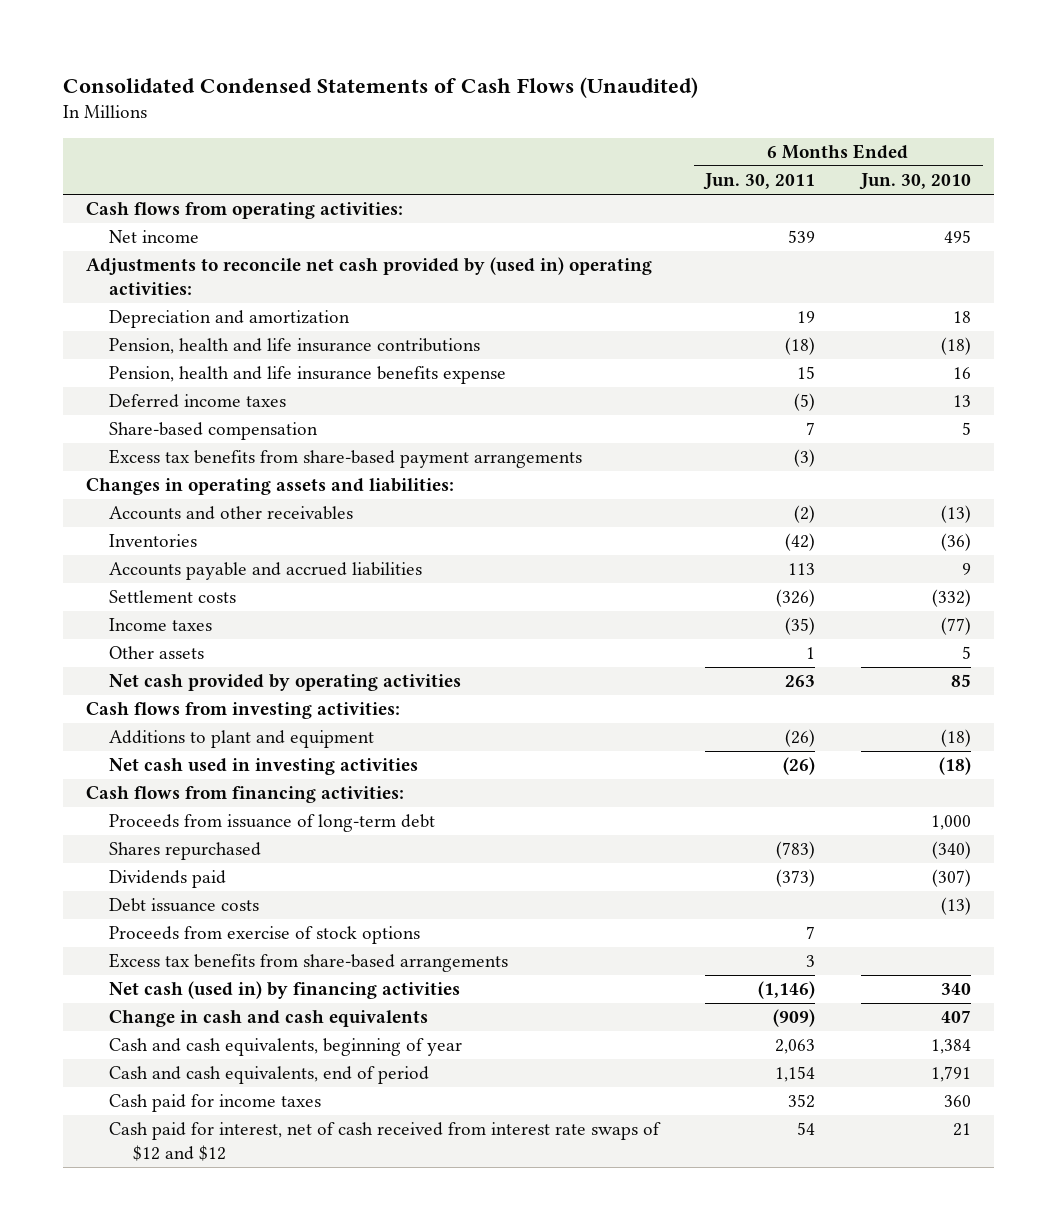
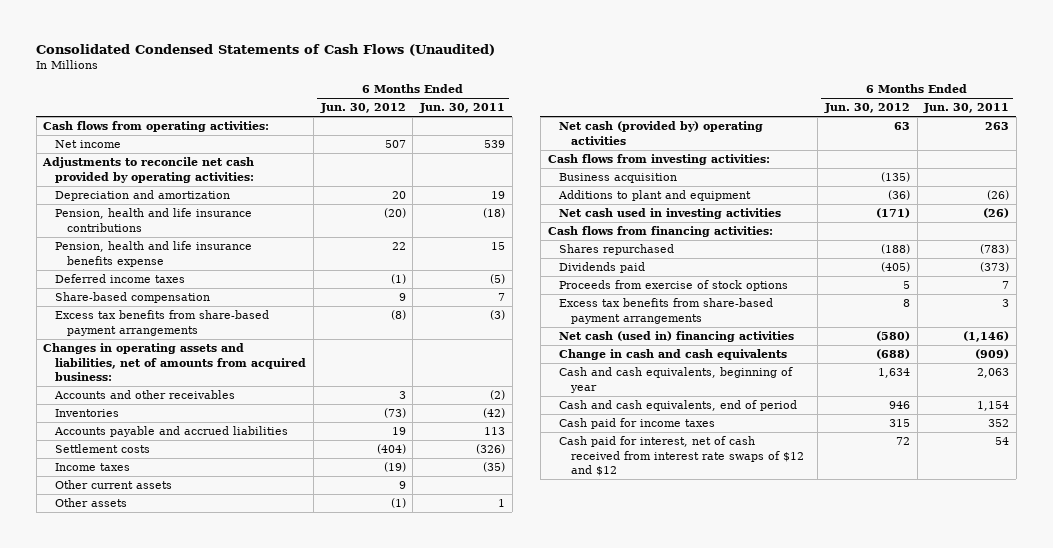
[859,173,972,191] Jun. 30, 2010 -> none
none -> [319,103,406,114] Jun. 30, 2012
[85,257,652,296] Adjustments to reconcile net cash provided by (used in) operating activities: -> [42,157,255,183] Adjustments to reconcile net cash provided by operating activities:
[85,478,454,496] Changes in operating assets and liabilities: -> [43,343,307,382] Changes in operating assets and liabilities, net of amounts from acquired business:
none -> [55,480,173,490] Other current assets
[109,674,462,692] Net cash provided by operating activities -> [559,121,764,145] Net cash (provided by) operating activities
none -> [559,173,678,184] Business acquisition
[109,814,436,833] Proceeds from issuance of long-term debt -> none
[109,898,260,913] Debt issuance costs -> none
[109,953,509,973] Excess tax benefits from share-based arrangements -> [559,298,774,324] Excess tax benefits from share-based payment arrangements
[109,981,461,1000] Net cash (used in) by financing activities -> [559,331,795,343] Net cash (used in) financing activities

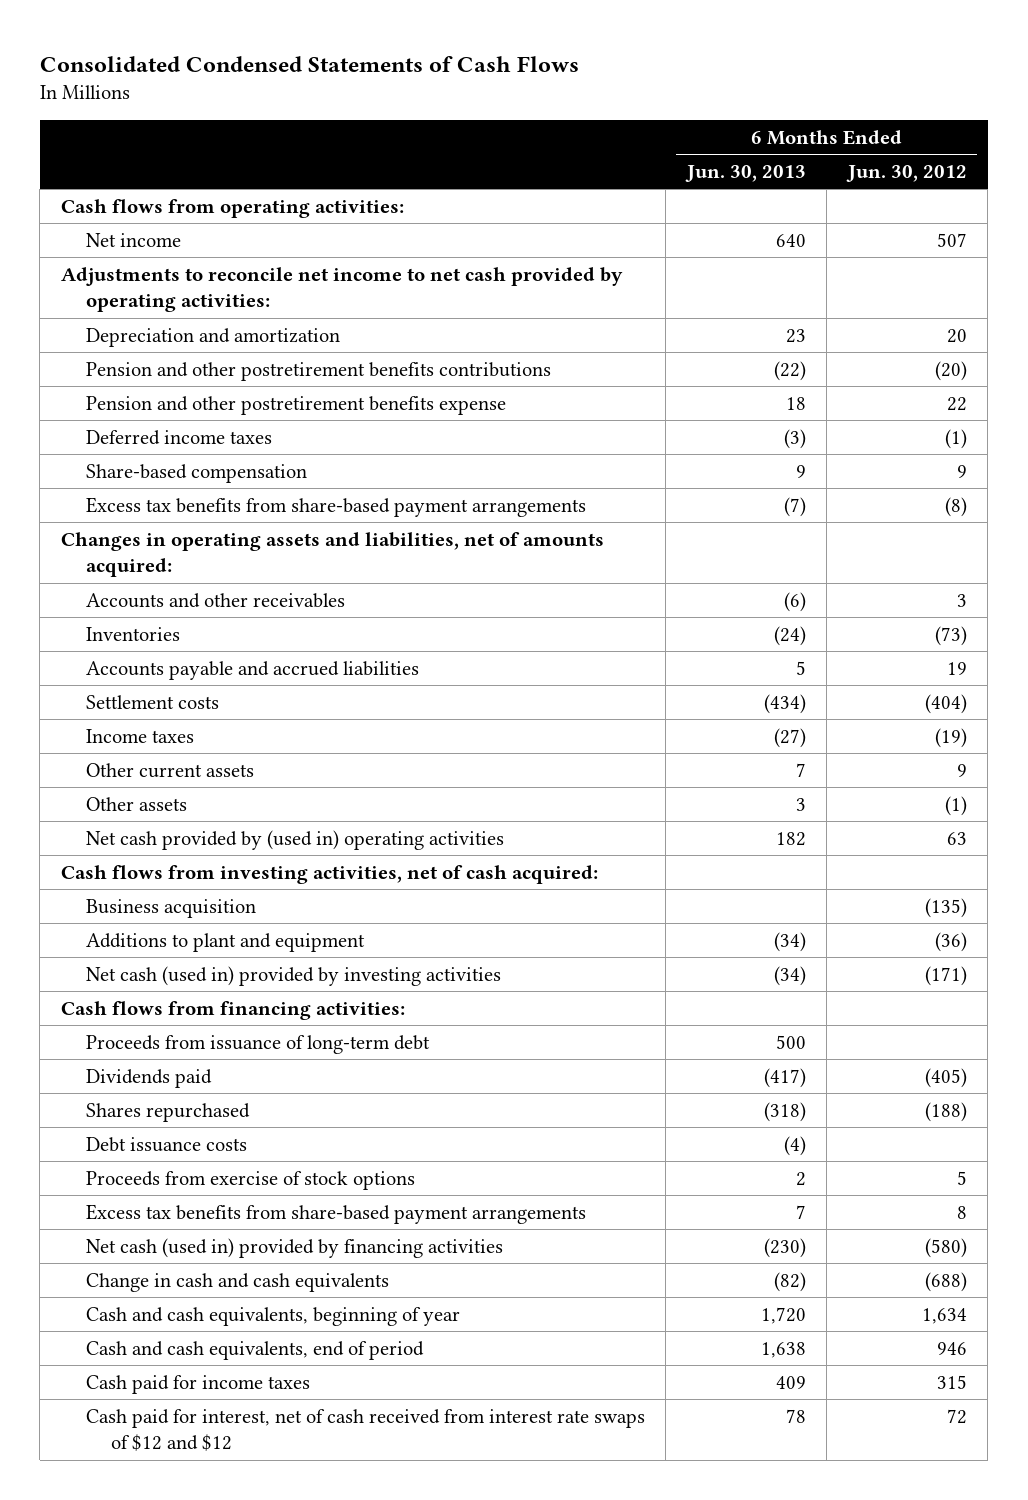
[36,43,496,56] Consolidated Condensed Statements of Cash Flows (Unaudited) -> [39,55,579,72] Consolidated Condensed Statements of Cash Flows
[419,103,506,114] Jun. 30, 2011 -> none
none -> [684,164,806,182] Jun. 30, 2013
[42,157,255,183] Adjustments to reconcile net cash provided by operating activities: -> [60,266,623,313] Adjustments to reconcile net income to net cash provided by operating activities:
[55,208,253,232] Pension, health and life insurance contributions -> [85,361,551,381] Pension and other postretirement benefits contributions
[55,241,253,267] Pension, health and life insurance benefits expense -> [85,395,506,415] Pension and other postretirement benefits expense
[43,343,307,382] Changes in operating assets and liabilities, net of amounts from acquired business: -> [60,531,604,578] Changes in operating assets and liabilities, net of amounts acquired:
[559,121,764,145] Net cash (provided by) operating activities -> [85,829,504,850] Net cash provided by (used in) operating activities
[547,154,770,166] Cash flows from investing activities: -> [60,864,598,884] Cash flows from investing activities, net of cash acquired:
[559,208,782,220] Net cash used in investing activities -> [85,965,501,986] Net cash (used in) provided by investing activities
none -> [85,1034,430,1054] Proceeds from issuance of long-term debt
[559,244,675,256] Shares repurchased -> [85,1102,250,1122] Shares repurchased
none -> [85,1136,247,1152] Debt issuance costs
[559,331,795,343] Net cash (used in) financing activities -> [85,1237,503,1258] Net cash (used in) provided by financing activities

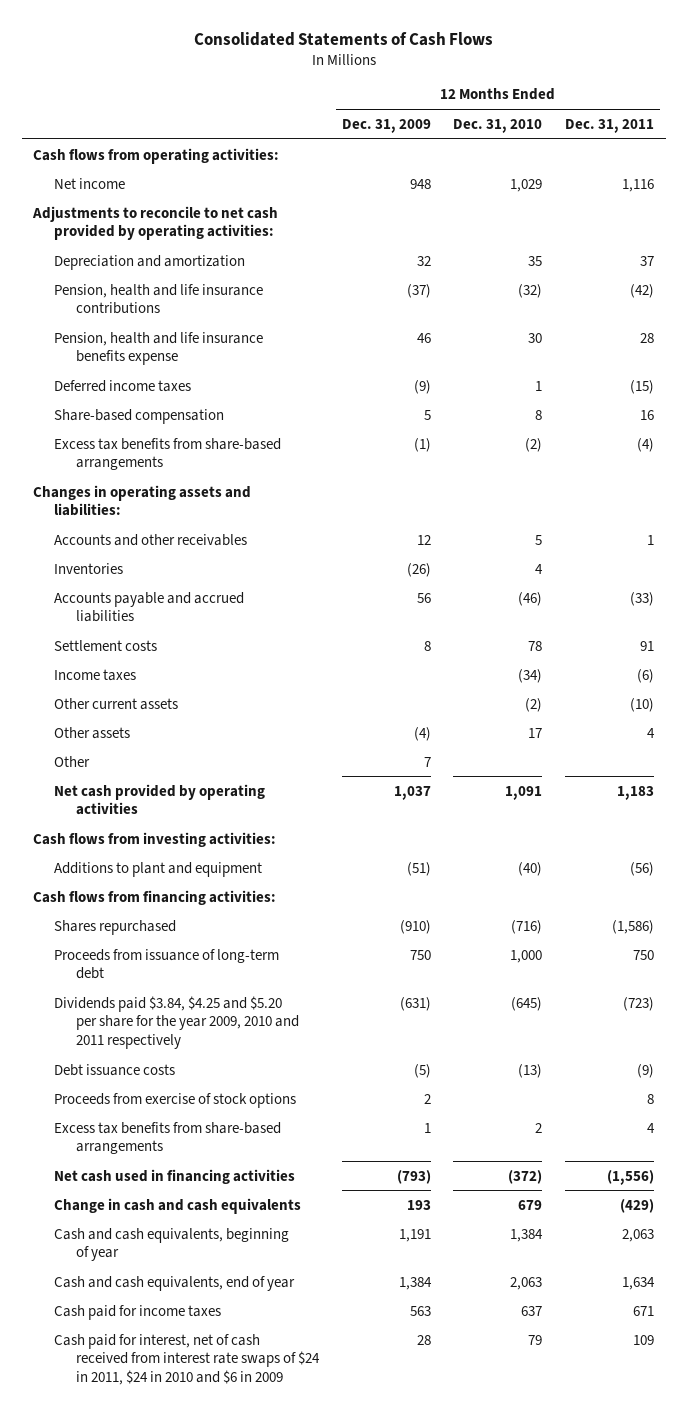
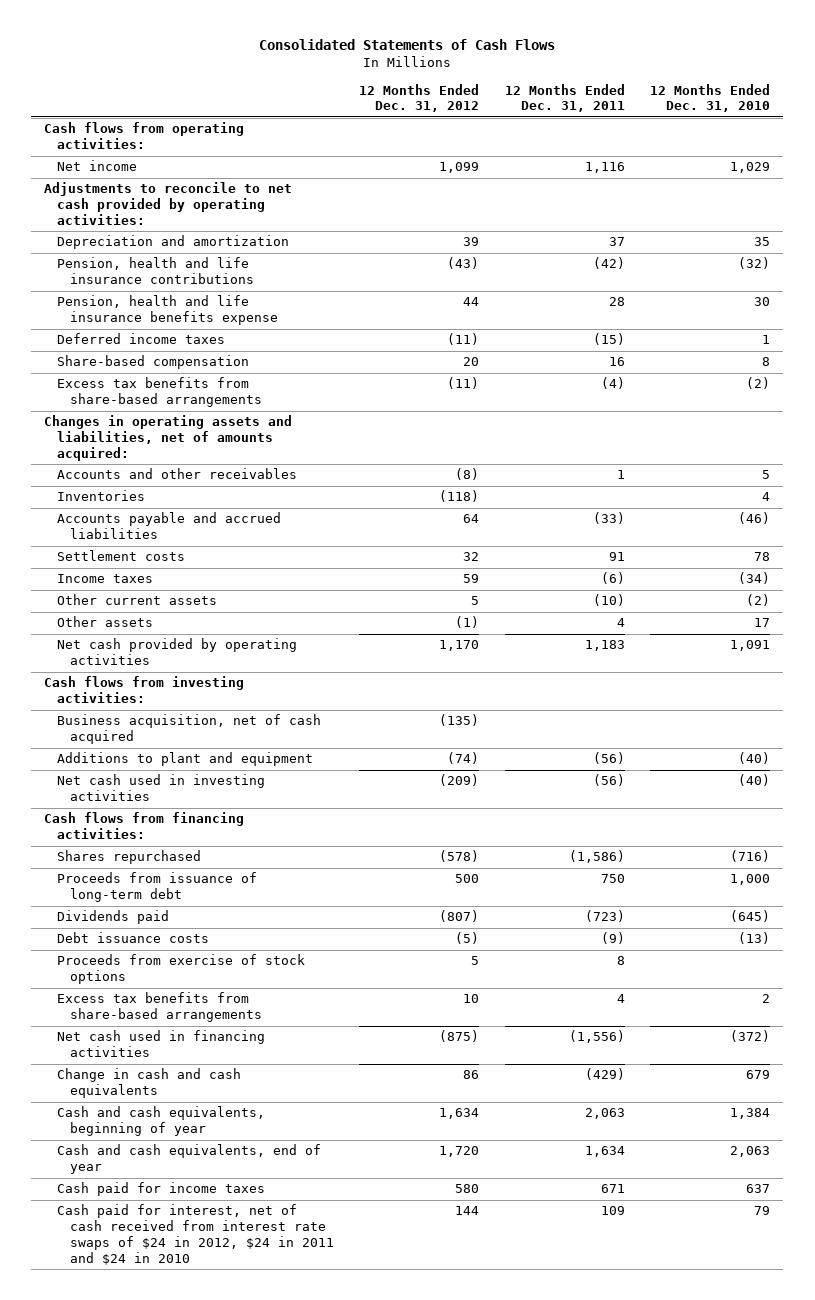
[341,118,431,133] Dec. 31, 2009 -> none
none -> [359,83,480,113] 12 Months Ended Dec. 31, 2012
[33,484,252,517] Changes in operating assets and liabilities: -> [44,415,293,462] Changes in operating assets and liabilities, net of amounts acquired:
[54,755,91,767] Other -> none
none -> [56,714,321,745] Business acquisition, net of cash acquired
none -> [56,774,265,802] Net cash used in investing activities
[54,995,299,1050] Dividends paid $3.84, $4.25 and $5.20 per share for the year 2009, 2010 and 2011 respectively -> [56,910,169,925] Dividends paid
[54,1333,320,1386] Cash paid for interest, net of cash received from interest rate swaps of $24 in 2011, $24 in 2010 and $6 in 2009 -> [56,1204,334,1265] Cash paid for interest, net of cash received from interest rate swaps of $24 in 2012, $24 in 2011 and $24 in 2010

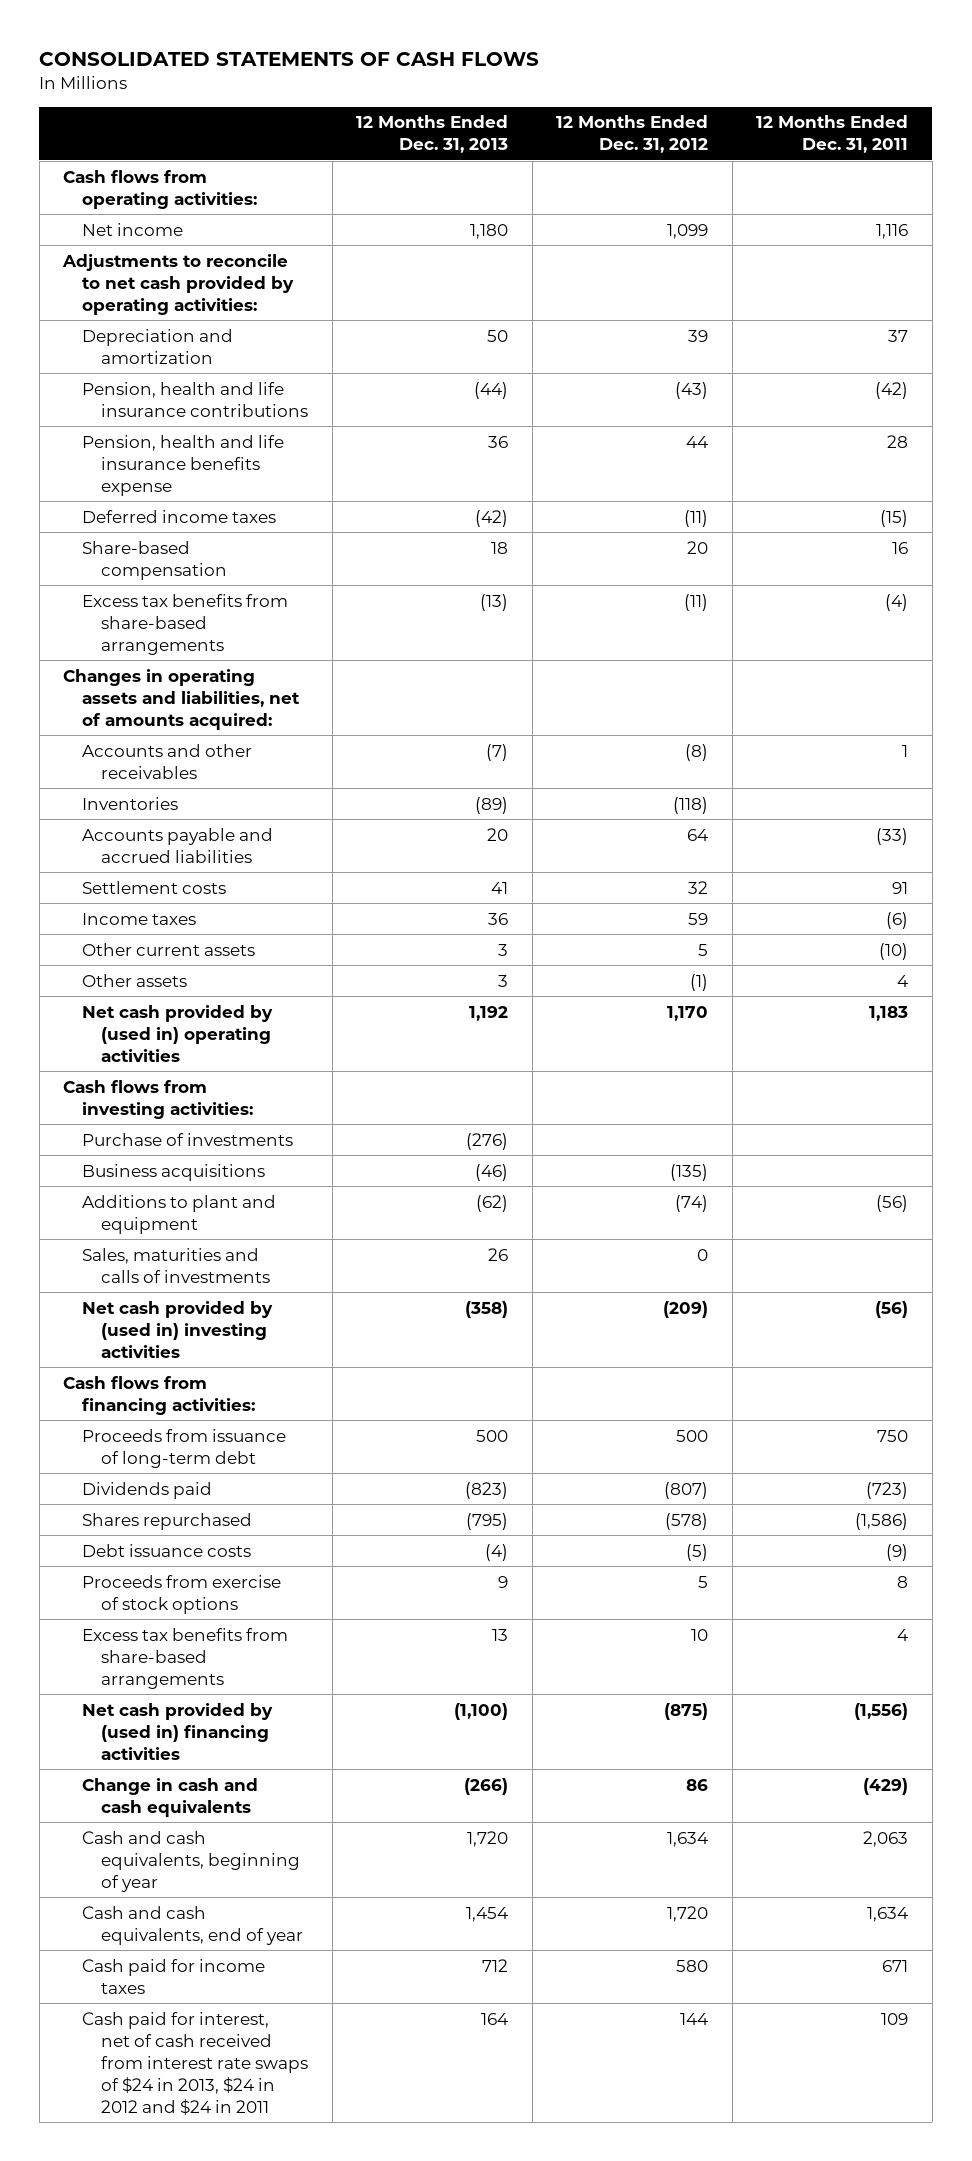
[259,39,556,51] Consolidated Statements of Cash Flows -> [39,52,540,67] CONSOLIDATED STATEMENTS OF CASH FLOWS
[650,83,771,113] 12 Months Ended Dec. 31, 2010 -> none
none -> [356,115,509,154] 12 Months Ended Dec. 31, 2013
[56,638,297,666] Net cash provided by operating activities -> [82,1004,274,1062] Net cash provided by (used in) operating activities
none -> [82,1132,294,1146] Purchase of investments
[56,714,321,745] Business acquisition, net of cash acquired -> [82,1163,266,1181] Business acquisitions
none -> [82,1247,271,1283] Sales, maturities and calls of investments
[56,774,265,802] Net cash used in investing activities -> [82,1300,274,1358] Net cash provided by (used in) investing activities
[56,850,201,865] Shares repurchased -> [82,1512,253,1530] Shares repurchased
[56,1030,265,1058] Net cash used in financing activities -> [82,1702,274,1760] Net cash provided by (used in) financing activities
[56,1204,334,1265] Cash paid for interest, net of cash received from interest rate swaps of $24 in 2012, $24 in 2011 and $24 in 2010 -> [82,2011,309,2115] Cash paid for interest, net of cash received from interest rate swaps of $24 in 2013, $24 in 2012 and $24 in 2011

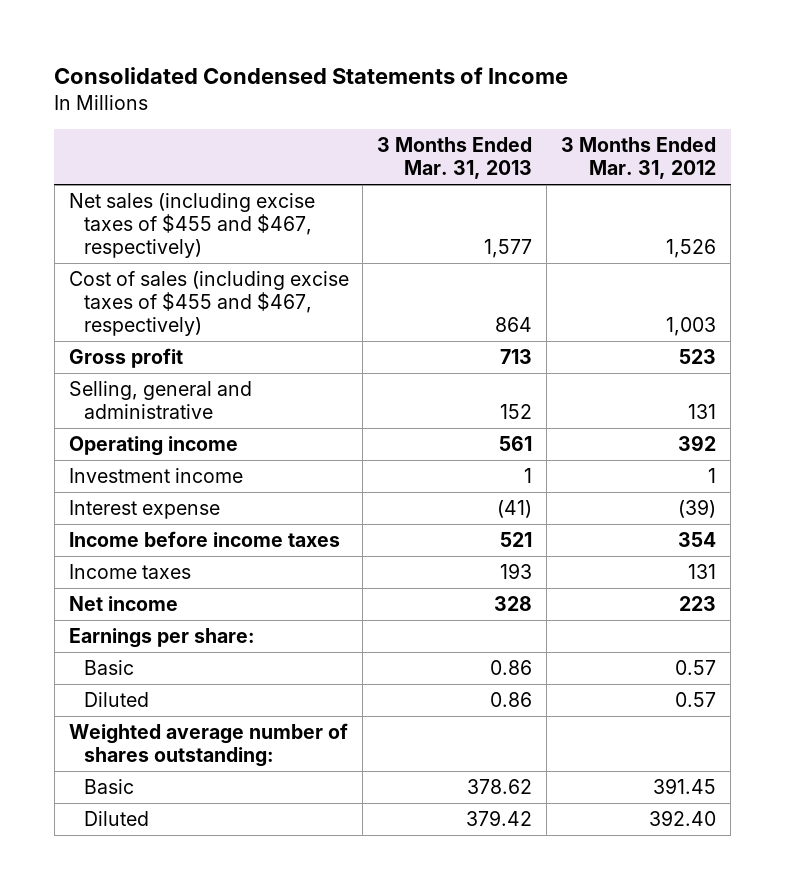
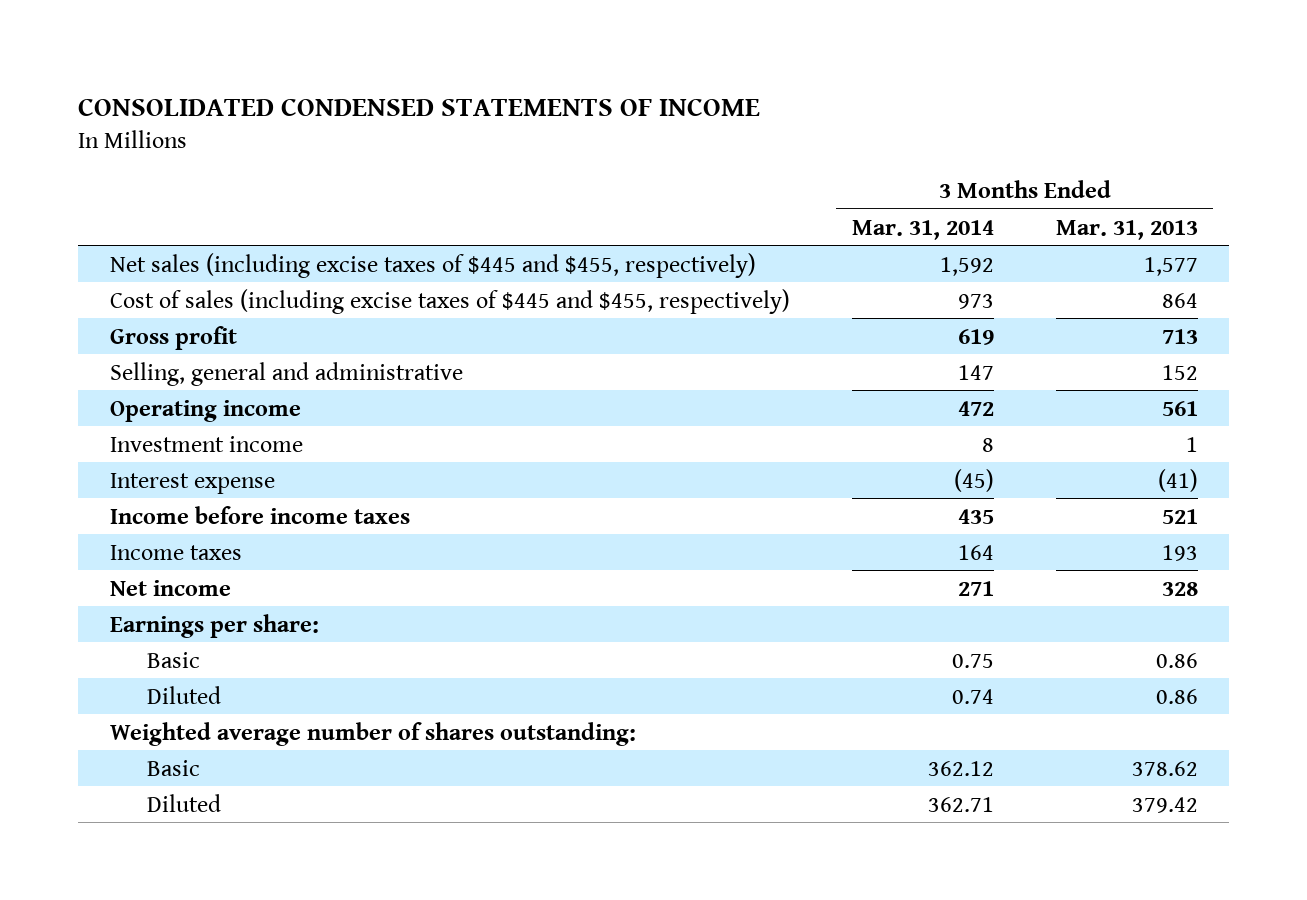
[54,66,569,84] Consolidated Condensed Statements of Income -> [78,97,761,116] CONSOLIDATED CONDENSED STATEMENTS OF INCOME
[561,137,717,180] 3 Months Ended Mar. 31, 2012 -> none
none -> [851,219,994,240] Mar. 31, 2014
[68,192,315,259] Net sales (including excise taxes of $455 and $467, respectively) -> [109,252,756,278] Net sales (including excise taxes of $445 and $455, respectively)
[68,270,349,337] Cost of sales (including excise taxes of $455 and $467, respectively) -> [109,288,790,314] Cost of sales (including excise taxes of $445 and $455, respectively)

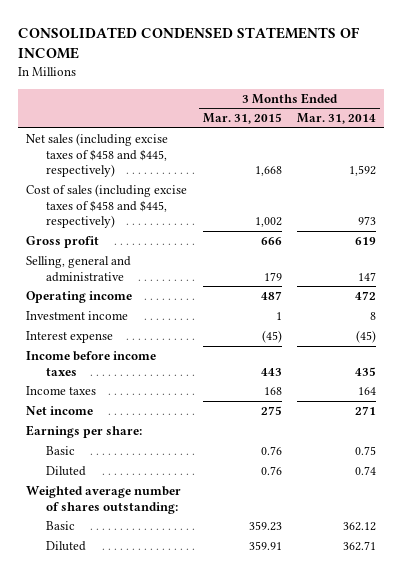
[1055,219,1198,240] Mar. 31, 2013 -> none
none -> [202,113,282,125] Mar. 31, 2015
[109,252,756,278] Net sales (including excise taxes of $445 and $455, respectively) -> [26,132,169,178] Net sales (including excise taxes of $458 and $445, respectively)
[109,288,790,314] Cost of sales (including excise taxes of $445 and $455, respectively) -> [26,183,188,229] Cost of sales (including excise taxes of $458 and $445, respectively)

